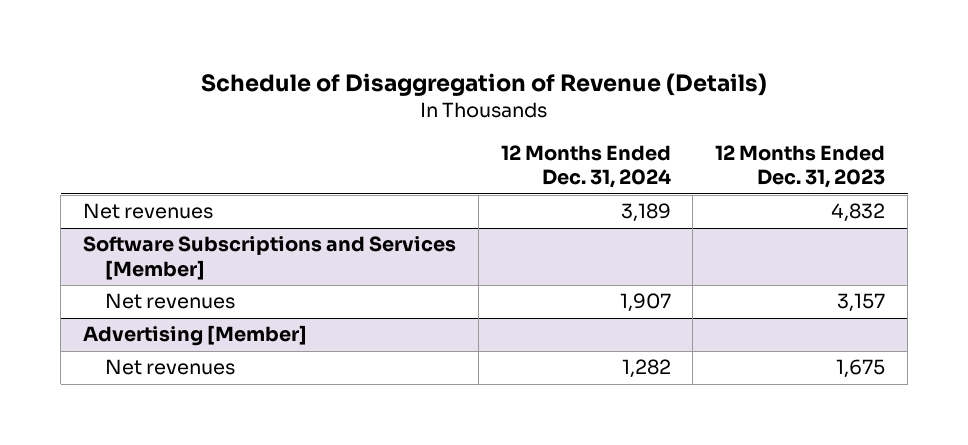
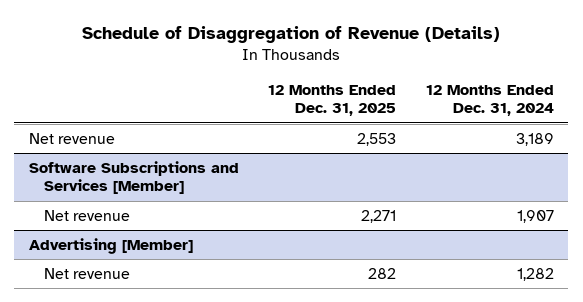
[715,145,886,189] 12 Months Ended Dec. 31, 2023 -> none
none -> [268,85,397,117] 12 Months Ended Dec. 31, 2025
[83,203,214,220] Net revenues -> [28,132,115,144] Net revenue
[104,293,235,310] Net revenues -> [44,209,131,221] Net revenue
[104,359,235,376] Net revenues -> [44,267,131,279] Net revenue

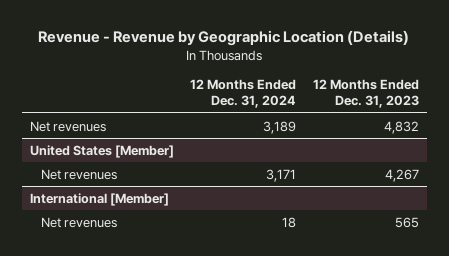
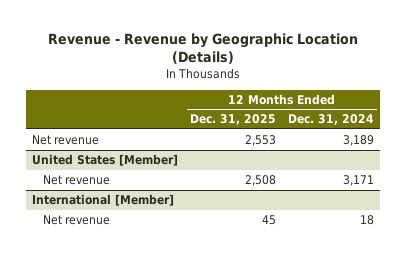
[312,79,419,109] 12 Months Ended Dec. 31, 2023 -> none
none -> [189,114,276,126] Dec. 31, 2025
[30,120,107,132] Net revenues -> [31,135,99,146] Net revenue
[40,168,117,180] Net revenues -> [43,175,111,186] Net revenue
[40,216,117,228] Net revenues -> [43,215,111,226] Net revenue

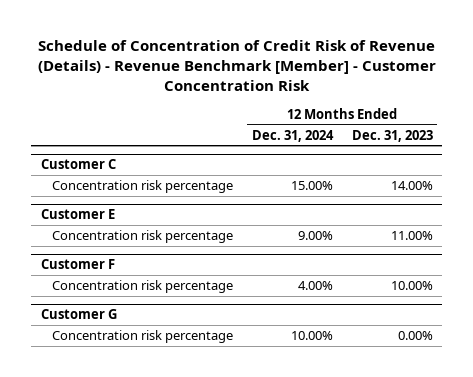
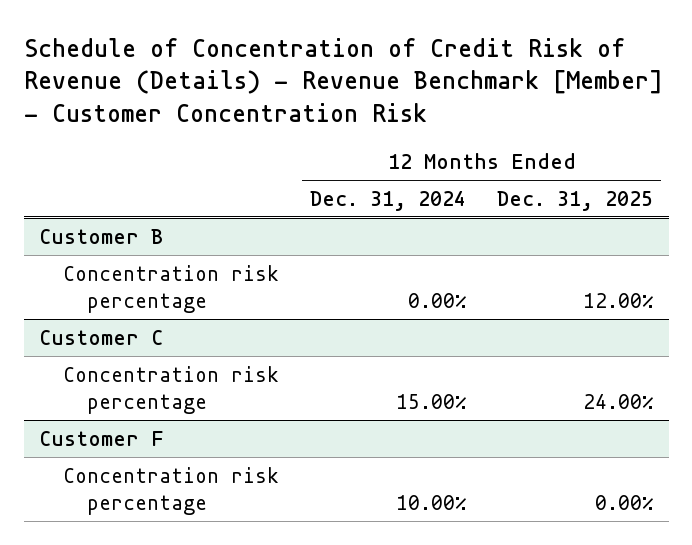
[351,129,433,142] Dec. 31, 2023 -> none
none -> [497,190,654,211] Dec. 31, 2025
none -> [39,228,164,244] Customer B
none -> [63,264,280,314] Concentration risk percentage
[40,209,115,220] Customer E -> none
[52,229,234,243] Concentration risk percentage -> none
[52,279,234,293] Concentration risk percentage -> none
[40,309,117,320] Customer G -> none

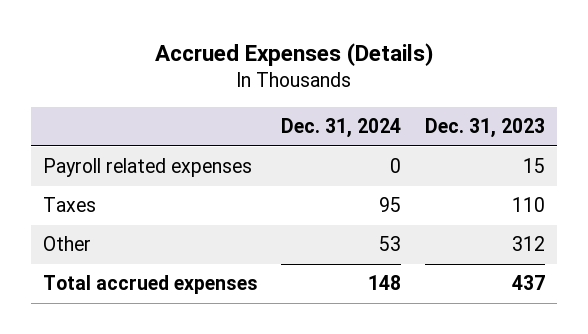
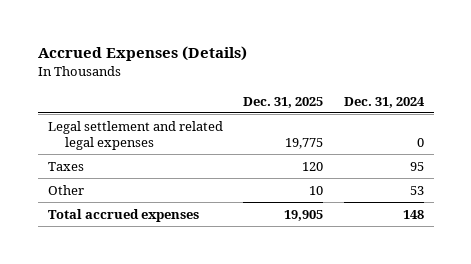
[425,118,546,139] Dec. 31, 2023 -> none
none -> [243,96,324,108] Dec. 31, 2025
[42,158,252,178] Payroll related expenses -> none
none -> [47,120,223,151] Legal settlement and related legal expenses

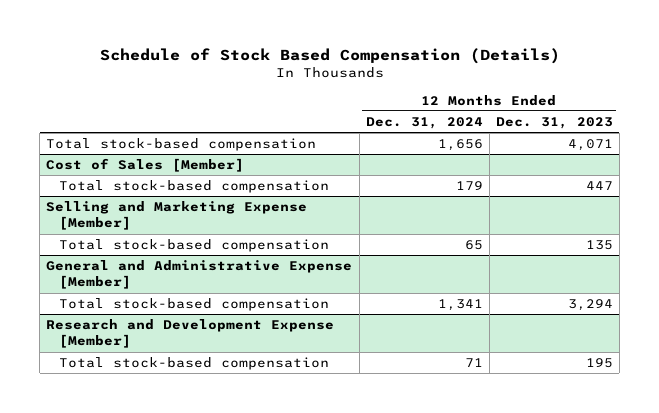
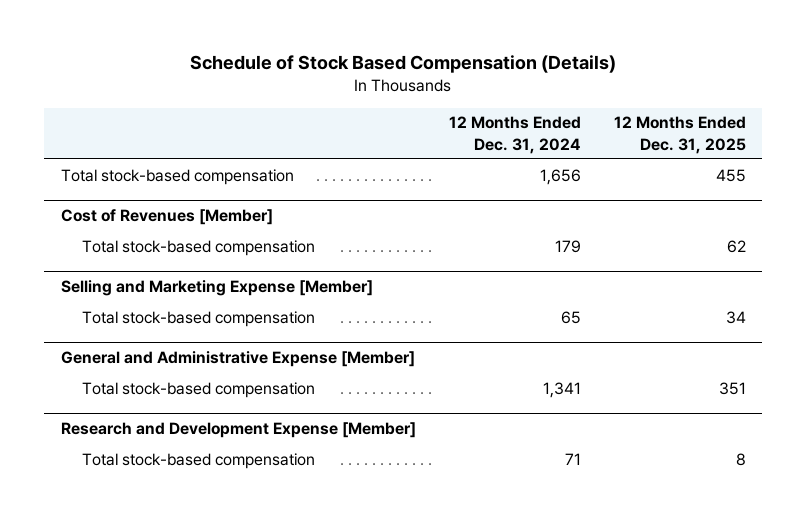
[495,116,613,129] Dec. 31, 2023 -> none
none -> [613,116,746,154] 12 Months Ended Dec. 31, 2025
[46,158,245,173] Cost of Sales [Member] -> [60,209,273,226] Cost of Revenues [Member]

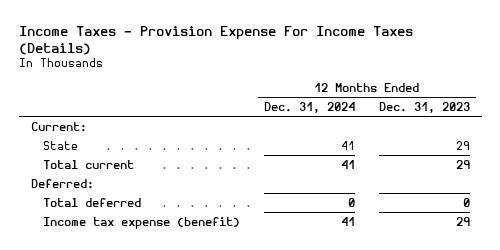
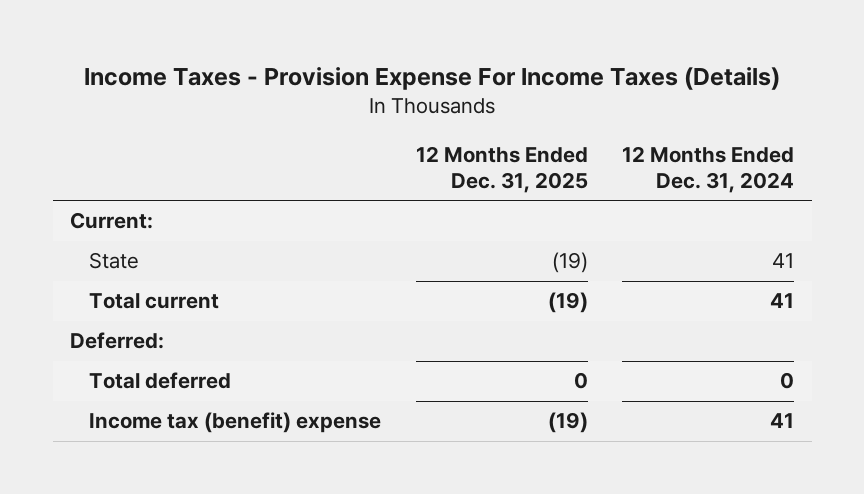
[378,101,470,113] Dec. 31, 2023 -> none
none -> [415,145,588,193] 12 Months Ended Dec. 31, 2025
[43,216,241,229] Income tax expense (benefit) -> [89,412,382,434] Income tax (benefit) expense

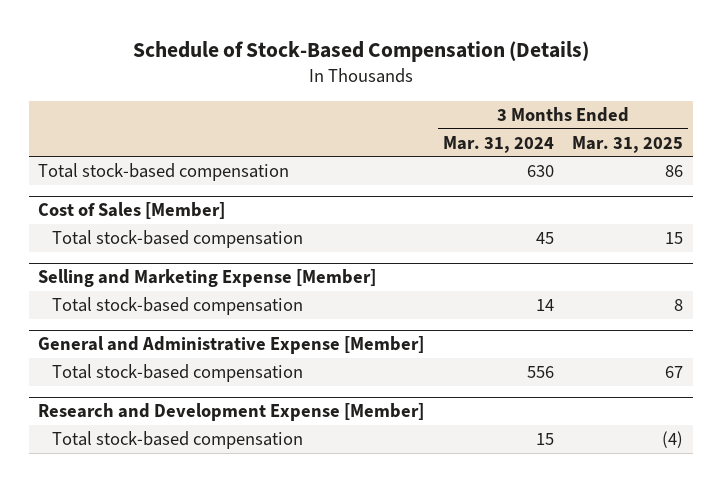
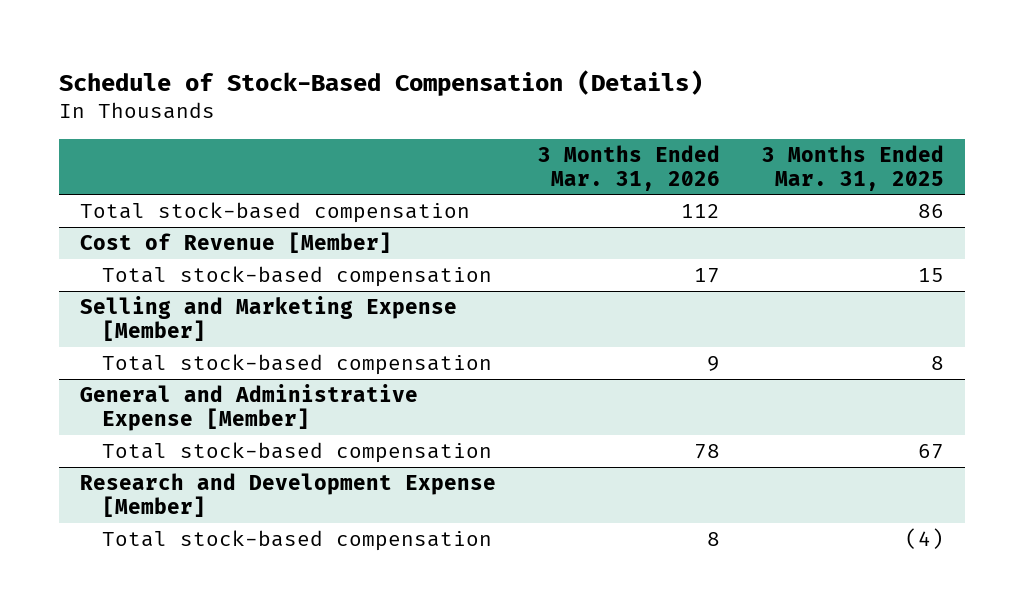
[442,135,554,153] Mar. 31, 2024 -> none
none -> [537,144,720,191] 3 Months Ended Mar. 31, 2026
[37,202,225,220] Cost of Sales [Member] -> [79,231,392,253] Cost of Revenue [Member]

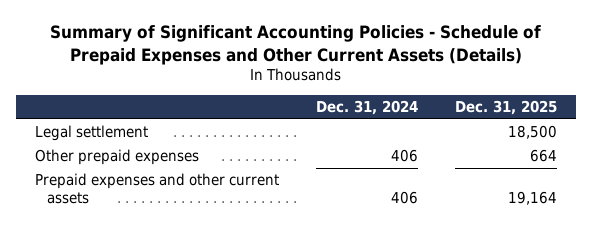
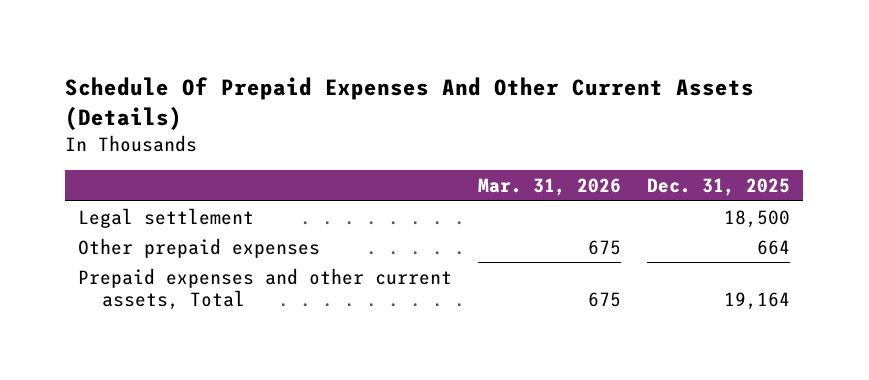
[50,25,542,65] Summary of Significant Accounting Policies - Schedule of Prepaid Expenses and Other Current Assets (Details) -> [65,77,755,131] Schedule Of Prepaid Expenses And Other Current Assets (Details)
[316,100,419,116] Dec. 31, 2024 -> none
none -> [478,178,622,197] Mar. 31, 2026
[34,173,279,205] Prepaid expenses and other current assets -> [78,267,453,311] Prepaid expenses and other current assets, Total

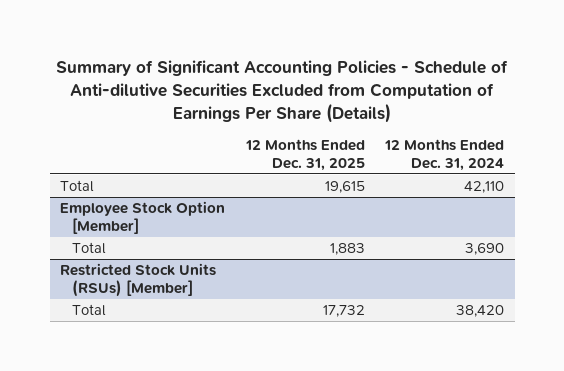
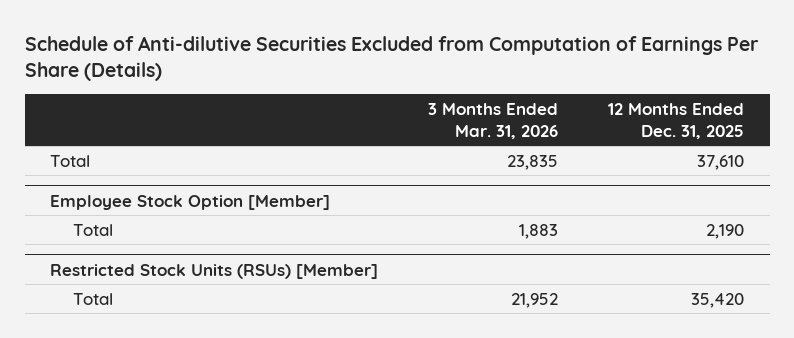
[56,59,509,124] Summary of Significant Accounting Policies - Schedule of Anti-dilutive Securities Excluded from Computation of Earnings Per Share (Details) -> [24,36,759,82] Schedule of Anti-dilutive Securities Excluded from Computation of Earnings Per Share (Details)
[384,139,505,171] 12 Months Ended Dec. 31, 2024 -> none
none -> [428,102,559,139] 3 Months Ended Mar. 31, 2026
[324,181,365,194] 19,615 -> [697,154,745,170] 37,610
[329,243,365,256] 1,883 -> [706,223,745,239] 2,190
[322,305,365,318] 17,732 -> [691,292,745,308] 35,420

